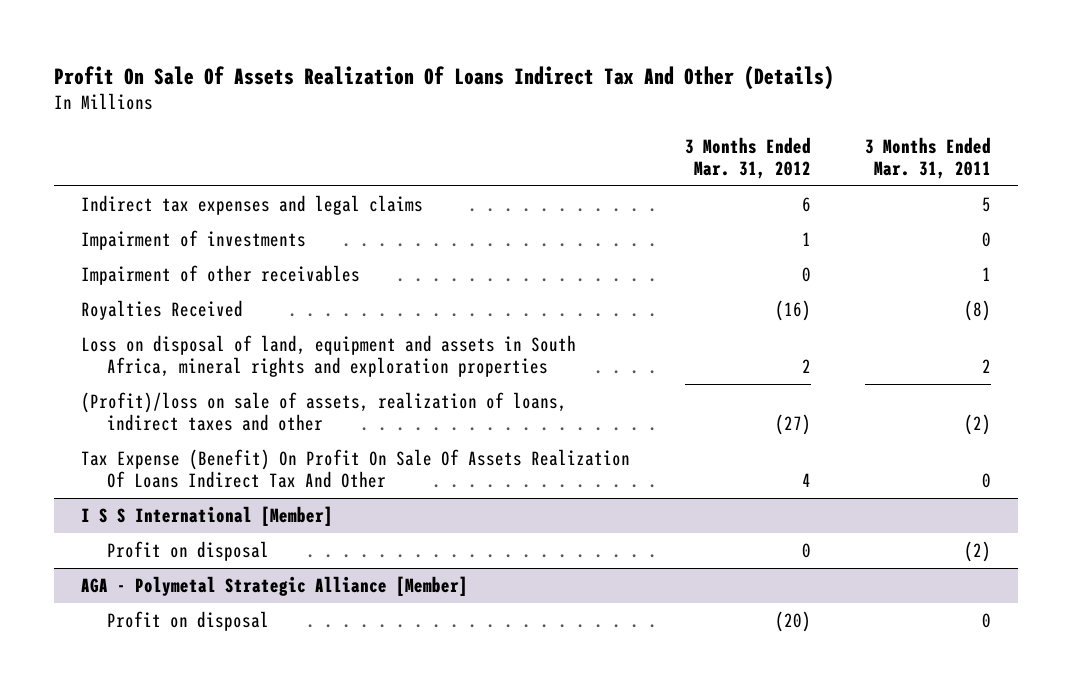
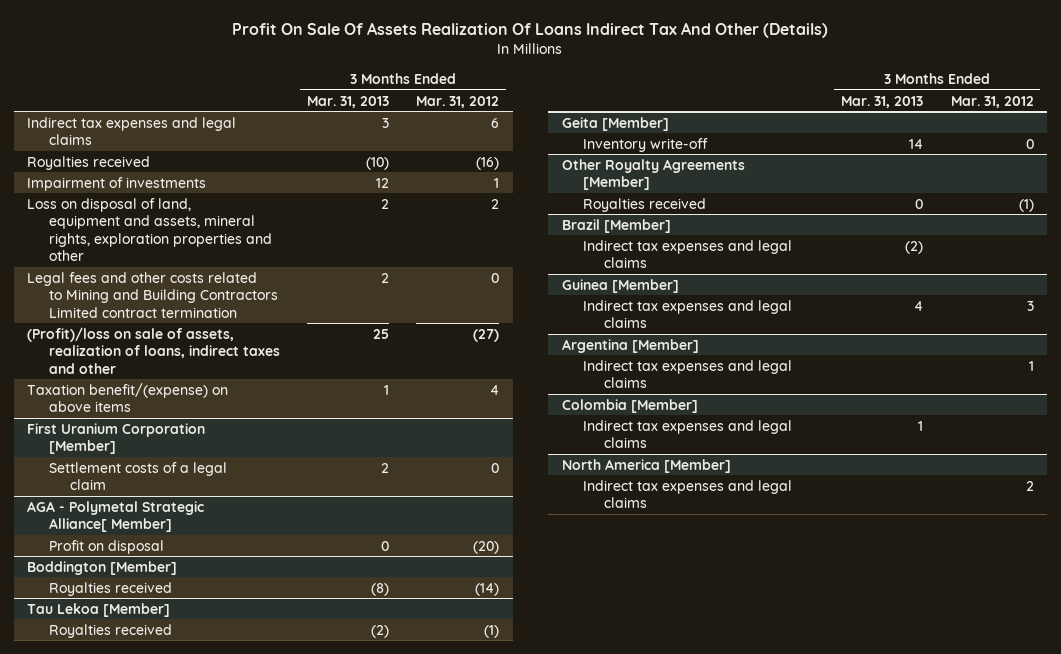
[864,136,991,179] 3 Months Ended Mar. 31, 2011 -> none
none -> [306,95,389,108] Mar. 31, 2013
none -> [27,155,151,170] Royalties received
[81,265,361,286] Impairment of other receivables -> none
[81,300,244,321] Royalties Received -> none
[81,335,577,378] Loss on disposal of land, equipment and assets in South Africa, mineral rights and exploration properties -> [27,197,272,262] Loss on disposal of land, equipment and assets, mineral rights, exploration properties and other
none -> [27,271,278,318] Legal fees and other costs related to Mining and Building Contractors Limited contract termination
[81,506,334,527] I S S International [Member] -> none
[107,541,270,562] Profit on disposal -> none
[81,449,631,489] Tax Expense (Benefit) On Profit On Sale Of Assets Realization Of Loans Indirect Tax And Other -> [27,382,229,413] Taxation benefit/(expense) on above items
none -> [27,422,206,455] First Uranium Corporation [Member]
none -> [48,461,227,491] Settlement costs of a legal claim
[81,576,469,597] AGA - Polymetal Strategic Alliance [Member] -> [27,500,205,533] AGA - Polymetal Strategic Alliance[ Member]
none -> [27,560,178,575] Boddington [Member]
none -> [48,581,172,596] Royalties received
none -> [27,602,171,617] Tau Lekoa [Member]
none -> [48,623,172,638] Royalties received
none -> [561,116,669,131] Geita [Member]
none -> [582,137,708,152] Inventory write-off
none -> [561,158,745,191] Other Royalty Agreements [Member]
none -> [582,197,706,212] Royalties received
none -> [561,218,671,233] Brazil [Member]
none -> [582,239,792,269] Indirect tax expenses and legal claims
none -> [561,278,679,293] Guinea [Member]
none -> [582,299,792,329] Indirect tax expenses and legal claims
none -> [561,338,699,353] Argentina [Member]
none -> [582,359,792,389] Indirect tax expenses and legal claims
none -> [561,398,698,413] Colombia [Member]
none -> [582,419,792,449] Indirect tax expenses and legal claims
none -> [561,458,731,473] North America [Member]
none -> [582,479,792,509] Indirect tax expenses and legal claims

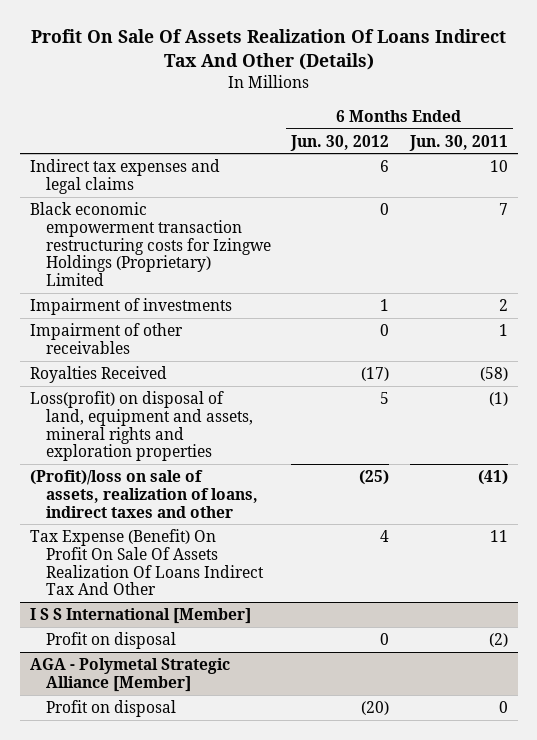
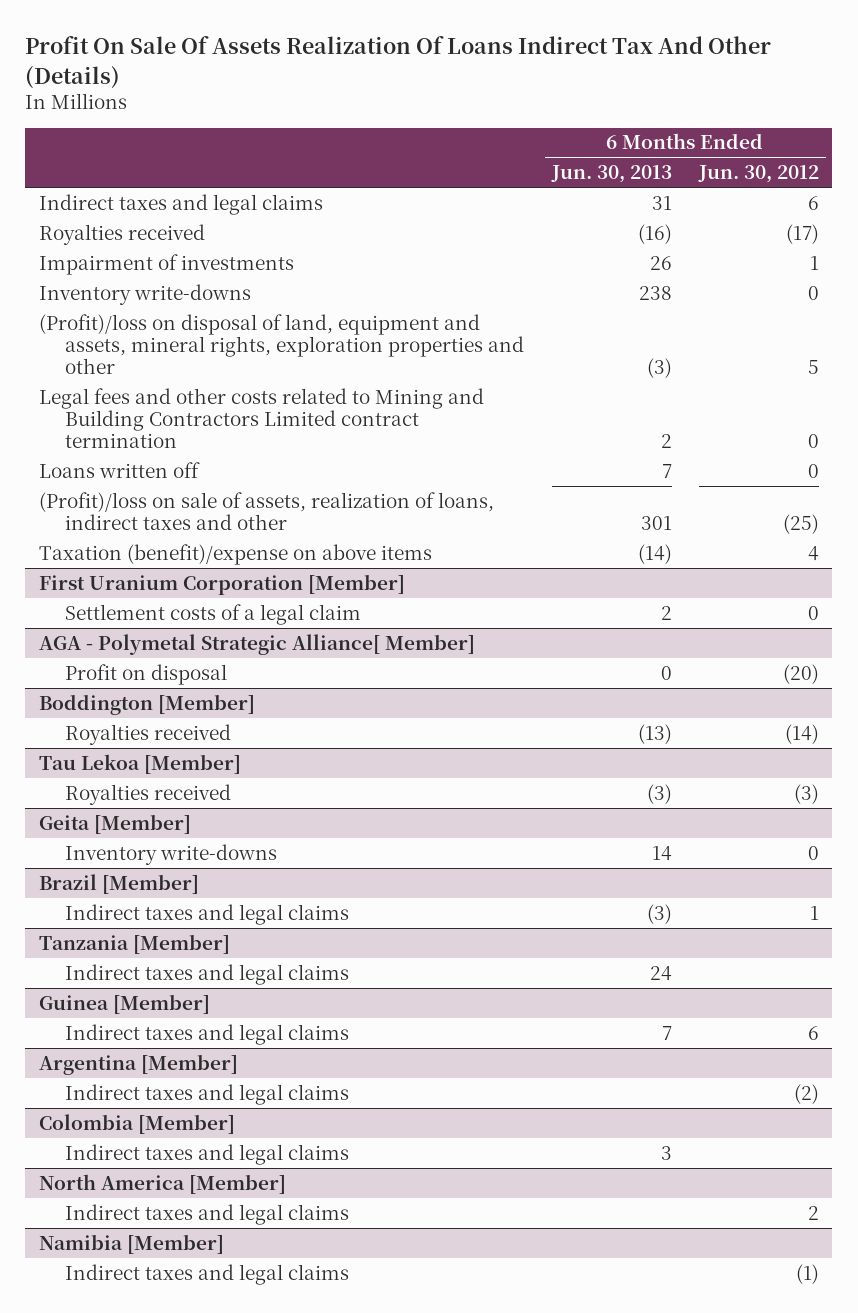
[408,134,508,151] Jun. 30, 2011 -> none
none -> [550,165,672,184] Jun. 30, 2013
[29,202,272,287] Black economic empowerment transaction restructuring costs for Izingwe Holdings (Proprietary) Limited -> none
[29,159,220,194] Indirect tax expenses and legal claims -> [38,193,323,215] Indirect taxes and legal claims
none -> [38,223,205,245] Royalties received
[29,323,183,354] Impairment of other receivables -> none
[29,366,167,384] Royalties Received -> none
none -> [38,283,251,305] Inventory write-downs
[29,391,254,462] Loss(profit) on disposal of land, equipment and assets, mineral rights and exploration properties -> [38,313,525,374] (Profit)/loss on disposal of land, equipment and assets, mineral rights, exploration properties and other
none -> [38,387,484,448] Legal fees and other costs related to Mining and Building Contractors Limited contract termination
none -> [38,461,200,478] Loans written off
[29,608,251,625] I S S International [Member] -> none
[46,632,177,650] Profit on disposal -> none
[29,529,265,596] Tax Expense (Benefit) On Profit On Sale Of Assets Realization Of Loans Indirect Tax And Other -> [38,543,432,565] Taxation (benefit)/expense on above items
none -> [38,573,405,595] First Uranium Corporation [Member]
none -> [65,603,362,625] Settlement costs of a legal claim
[29,658,230,692] AGA - Polymetal Strategic Alliance [Member] -> [38,633,475,655] AGA - Polymetal Strategic Alliance[ Member]
none -> [38,693,255,715] Boddington [Member]
none -> [65,723,232,745] Royalties received
none -> [38,753,241,774] Tau Lekoa [Member]
none -> [65,783,232,805] Royalties received
none -> [38,813,191,834] Geita [Member]
none -> [65,843,278,865] Inventory write-downs
none -> [38,873,199,894] Brazil [Member]
none -> [65,903,350,925] Indirect taxes and legal claims
none -> [38,933,230,954] Tanzania [Member]
none -> [65,963,350,985] Indirect taxes and legal claims
none -> [38,993,210,1014] Guinea [Member]
none -> [65,1023,350,1045] Indirect taxes and legal claims
none -> [38,1053,238,1075] Argentina [Member]
none -> [65,1083,350,1105] Indirect taxes and legal claims
none -> [38,1113,235,1134] Colombia [Member]
none -> [65,1143,350,1165] Indirect taxes and legal claims
none -> [38,1173,286,1194] North America [Member]
none -> [65,1203,350,1225] Indirect taxes and legal claims
none -> [38,1233,224,1254] Namibia [Member]
none -> [65,1263,350,1285] Indirect taxes and legal claims

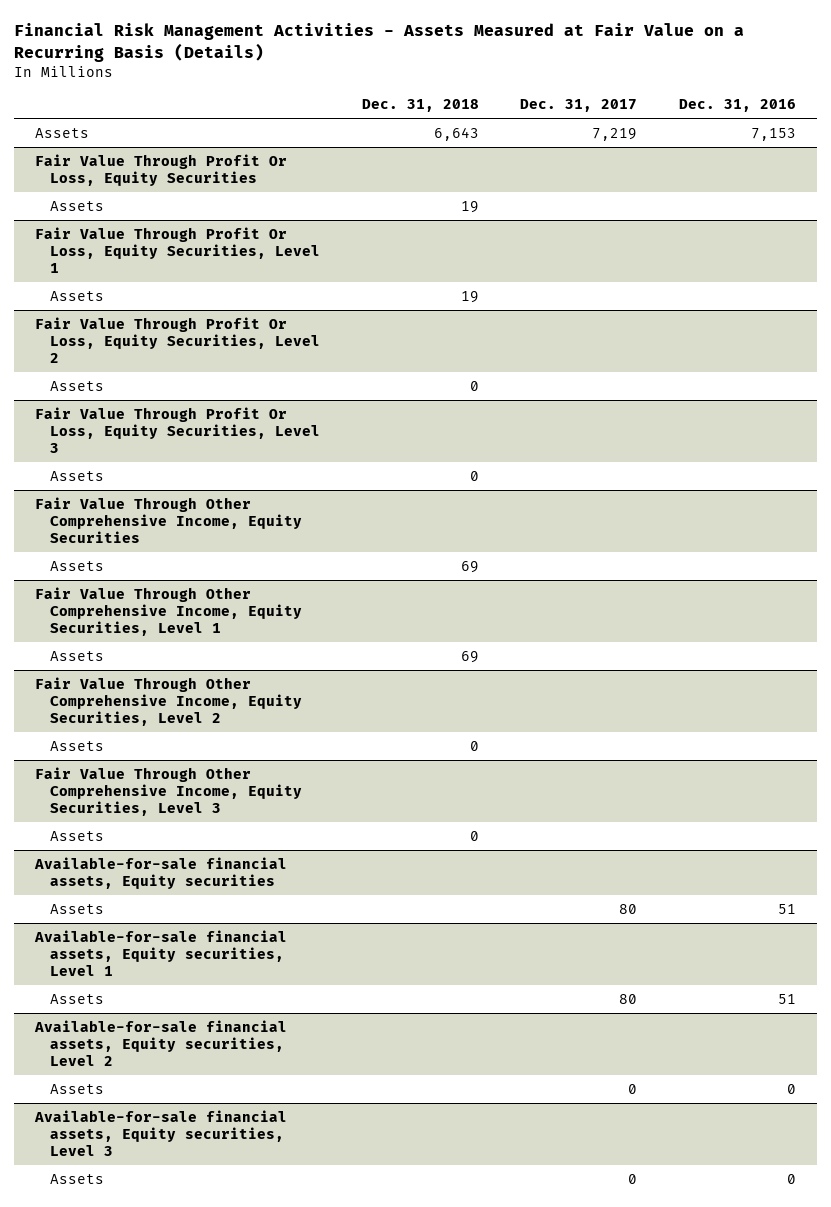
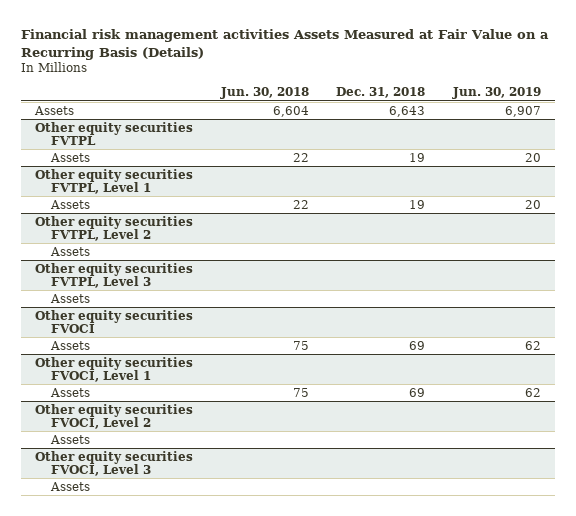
[14,22,745,62] Financial Risk Management Activities - Assets Measured at Fair Value on a Recurring Basis (Details) -> [21,28,550,60] Financial risk management activities Assets Measured at Fair Value on a Recurring Basis (Details)
[520,99,638,113] Dec. 31, 2017 -> none
[678,99,796,113] Dec. 31, 2016 -> none
none -> [219,87,309,100] Jun. 30, 2018
none -> [452,87,542,100] Jun. 30, 2019
[35,153,288,186] Fair Value Through Profit Or Loss, Equity Securities -> [35,121,194,145] Other equity securities FVTPL
[35,226,321,273] Fair Value Through Profit Or Loss, Equity Securities, Level 1 -> none
none -> [35,168,194,194] Other equity securities FVTPL, Level 1
[35,316,321,363] Fair Value Through Profit Or Loss, Equity Securities, Level 2 -> none
[50,380,105,391] Assets -> none
[35,406,321,453] Fair Value Through Profit Or Loss, Equity Securities, Level 3 -> none
[50,470,105,481] Assets -> none
[35,496,303,543] Fair Value Through Other Comprehensive Income, Equity Securities -> none
[50,560,105,571] Assets -> none
[35,586,303,636] Fair Value Through Other Comprehensive Income, Equity Securities, Level 1 -> none
[50,650,105,661] Assets -> none
[35,676,303,726] Fair Value Through Other Comprehensive Income, Equity Securities, Level 2 -> none
[50,740,105,751] Assets -> none
[35,766,303,816] Fair Value Through Other Comprehensive Income, Equity Securities, Level 3 -> none
[50,830,105,841] Assets -> none
[34,856,288,889] Available-for-sale financial assets, Equity securities -> none
none -> [35,215,194,241] Other equity securities FVTPL, Level 2
[34,929,288,976] Available-for-sale financial assets, Equity securities, Level 1 -> none
none -> [35,262,194,288] Other equity securities FVTPL, Level 3
[34,1019,288,1066] Available-for-sale financial assets, Equity securities, Level 2 -> none
none -> [35,309,194,333] Other equity securities FVOCI
none -> [50,340,91,350] Assets
none -> [35,356,194,382] Other equity securities FVOCI, Level 1
none -> [50,387,91,397] Assets
none -> [35,403,194,429] Other equity securities FVOCI, Level 2
[34,1109,288,1156] Available-for-sale financial assets, Equity securities, Level 3 -> none
none -> [35,450,194,476] Other equity securities FVOCI, Level 3

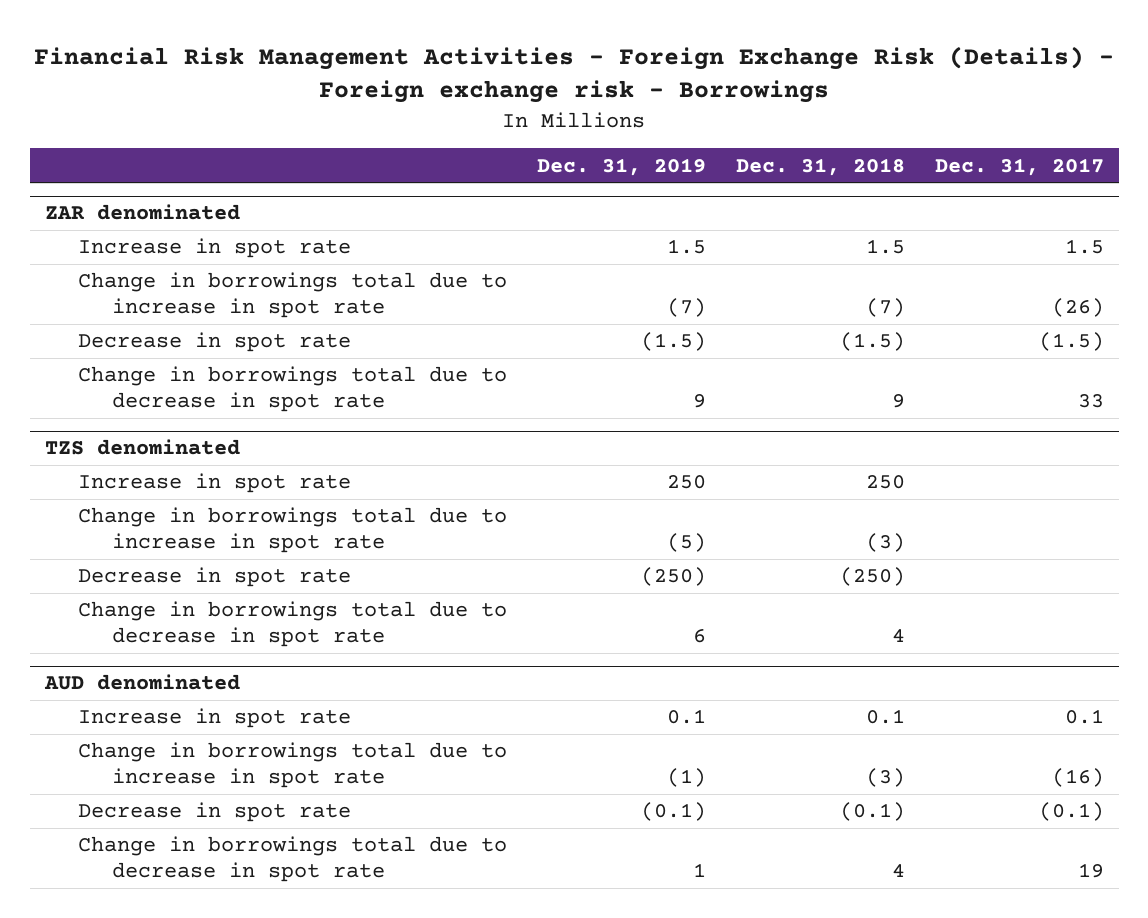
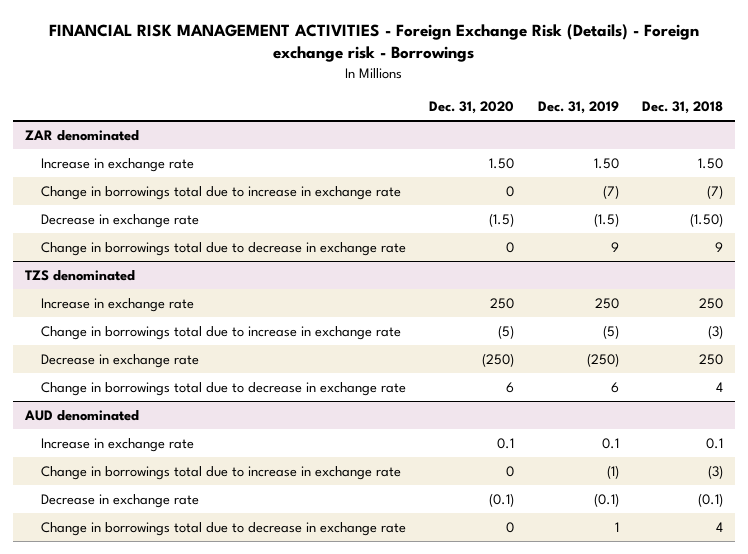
[34,45,1115,104] Financial Risk Management Activities - Foreign Exchange Risk (Details) - Foreign exchange risk - Borrowings -> [49,23,700,63] FINANCIAL RISK MANAGEMENT ACTIVITIES - Foreign Exchange Risk (Details) - Foreign exchange risk - Borrowings
[934,157,1104,176] Dec. 31, 2017 -> none
none -> [429,101,515,115] Dec. 31, 2020
[78,238,352,259] Increase in spot rate -> [40,157,194,172] Increase in exchange rate
[667,239,707,255] 1.5 -> [593,157,619,169] 1.50
[865,239,905,255] 1.5 -> [698,157,724,169] 1.50
[78,272,508,319] Change in borrowings total due to increase in spot rate -> [40,185,401,200] Change in borrowings total due to increase in exchange rate
[78,332,352,353] Decrease in spot rate -> [40,213,199,228] Decrease in exchange rate
[839,332,905,352] (1.5) -> [690,212,724,227] (1.50)
[78,366,508,413] Change in borrowings total due to decrease in spot rate -> [40,241,406,256] Change in borrowings total due to decrease in exchange rate
[78,473,352,494] Increase in spot rate -> [40,297,194,312] Increase in exchange rate
[78,507,508,554] Change in borrowings total due to increase in spot rate -> [40,325,401,340] Change in borrowings total due to increase in exchange rate
[78,567,352,588] Decrease in spot rate -> [40,353,199,368] Decrease in exchange rate
[839,567,905,587] (250) -> [699,353,724,365] 250
[78,601,508,648] Change in borrowings total due to decrease in spot rate -> [40,381,406,396] Change in borrowings total due to decrease in exchange rate
[78,708,352,729] Increase in spot rate -> [40,437,194,452] Increase in exchange rate
[78,742,508,789] Change in borrowings total due to increase in spot rate -> [40,465,401,480] Change in borrowings total due to increase in exchange rate
[78,802,352,823] Decrease in spot rate -> [40,493,199,508] Decrease in exchange rate
[78,836,508,883] Change in borrowings total due to decrease in spot rate -> [40,521,406,536] Change in borrowings total due to decrease in exchange rate

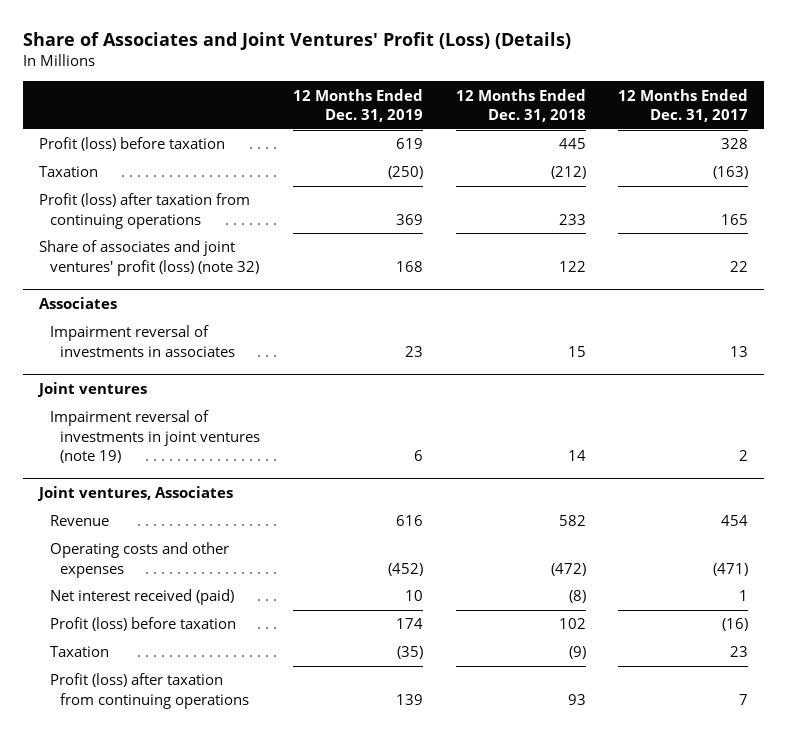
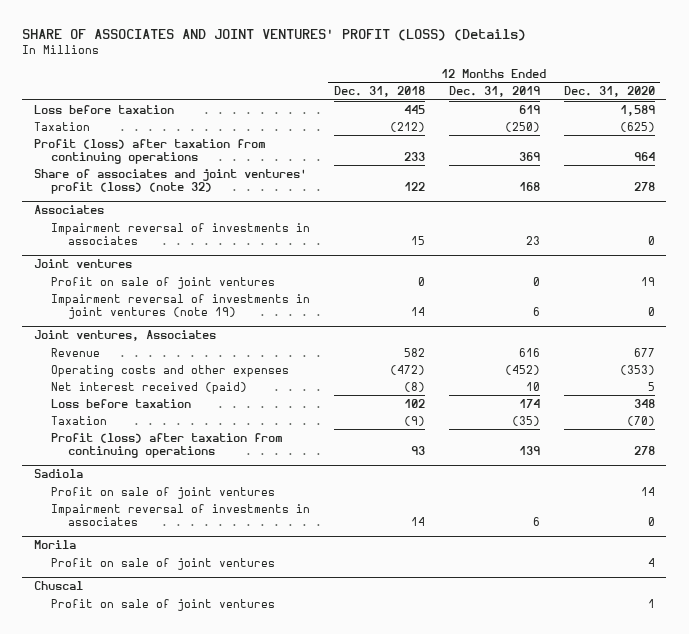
[22,31,571,50] Share of Associates and Joint Ventures' Profit (Loss) (Details) -> [22,29,527,42] SHARE OF ASSOCIATES AND JOINT VENTURES' PROFIT (LOSS) (Details)
[618,88,749,122] 12 Months Ended Dec. 31, 2017 -> none
none -> [563,86,655,98] Dec. 31, 2020
[38,137,225,152] Profit (loss) before taxation -> [34,104,175,114] Loss before taxation
none -> [50,276,275,289] Profit on sale of joint ventures
[49,617,236,632] Profit (loss) before taxation -> [50,398,191,408] Loss before taxation
none -> [34,469,84,479] Sadiola
none -> [50,486,275,499] Profit on sale of joint ventures
none -> [50,503,310,526] Impairment reversal of investments in associates
none -> [34,540,77,550] Morila
none -> [50,557,275,570] Profit on sale of joint ventures
none -> [34,581,84,591] Chuscal
none -> [50,598,275,611] Profit on sale of joint ventures

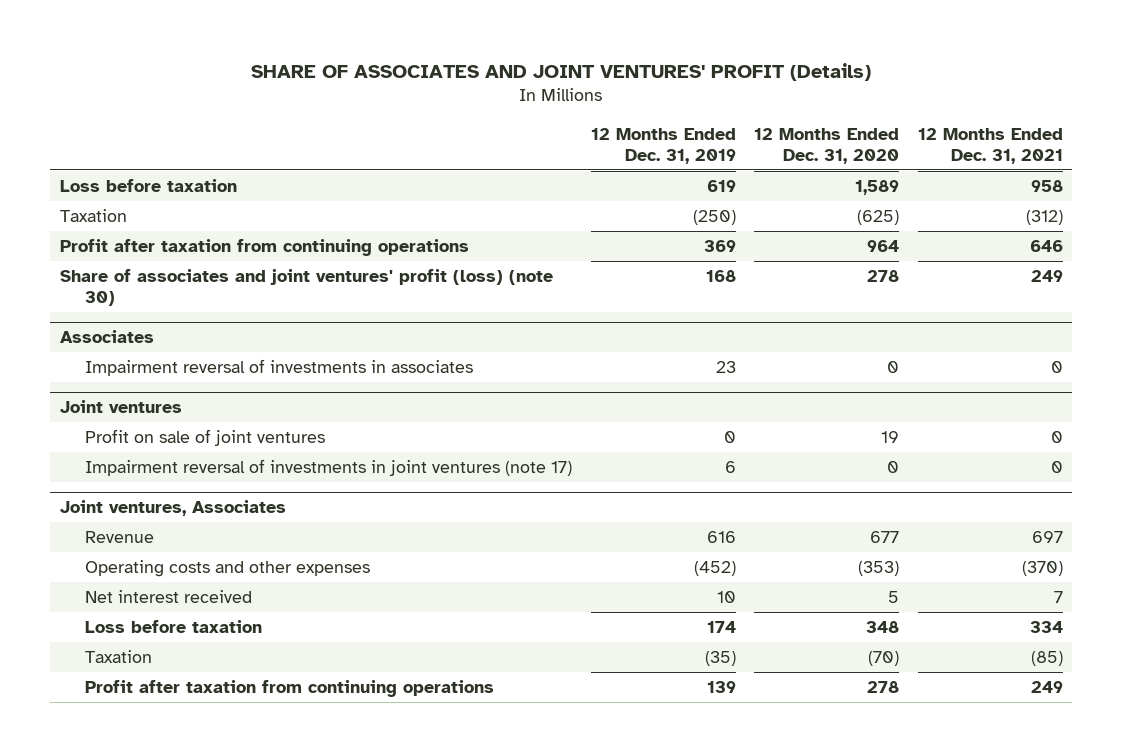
[22,29,527,42] SHARE OF ASSOCIATES AND JOINT VENTURES' PROFIT (LOSS) (Details) -> [251,62,872,81] SHARE OF ASSOCIATES AND JOINT VENTURES' PROFIT (Details)
[333,86,425,98] Dec. 31, 2018 -> none
none -> [918,127,1064,164] 12 Months Ended Dec. 31, 2021
[34,138,267,164] Profit (loss) after taxation from continuing operations -> [59,238,469,256] Profit after taxation from continuing operations
[34,168,308,194] Share of associates and joint ventures' profit (loss) (note 32) -> [59,268,553,306] Share of associates and joint ventures' profit (loss) (note 30)
[50,293,310,319] Impairment reversal of investments in joint ventures (note 19) -> [85,458,573,476] Impairment reversal of investments in joint ventures (note 17)
[50,381,247,394] Net interest received (paid) -> [85,589,253,603] Net interest received
[34,469,84,479] Sadiola -> none
[50,486,275,499] Profit on sale of joint ventures -> none
[50,503,310,526] Impairment reversal of investments in associates -> none
[34,540,77,550] Morila -> none
[50,557,275,570] Profit on sale of joint ventures -> none
[34,581,84,591] Chuscal -> none
[50,598,275,611] Profit on sale of joint ventures -> none
[50,432,283,458] Profit (loss) after taxation from continuing operations -> [85,679,495,697] Profit after taxation from continuing operations

